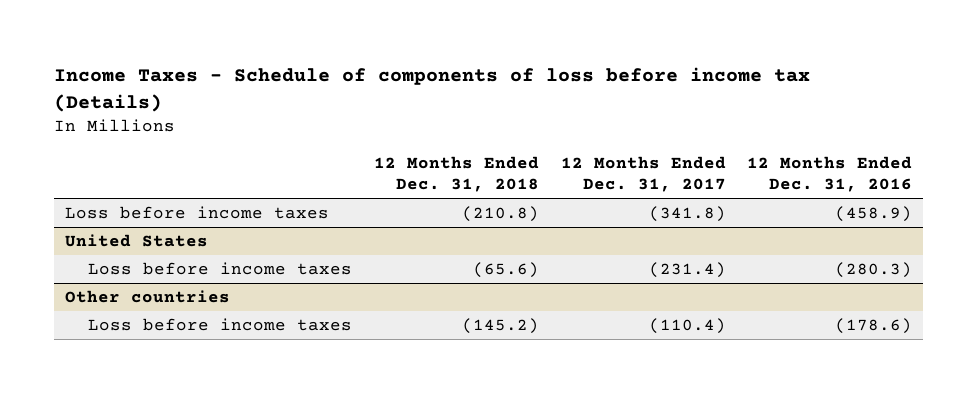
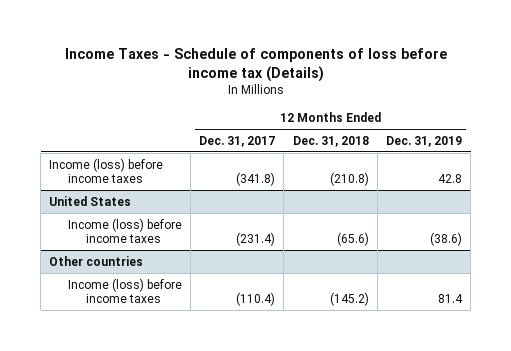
[747,155,913,193] 12 Months Ended Dec. 31, 2016 -> none
none -> [385,135,462,147] Dec. 31, 2019
[64,206,329,220] Loss before income taxes -> [49,157,164,183] Income (loss) before income taxes
[88,262,353,276] Loss before income taxes -> [67,217,182,243] Income (loss) before income taxes
[88,318,353,332] Loss before income taxes -> [67,277,182,303] Income (loss) before income taxes

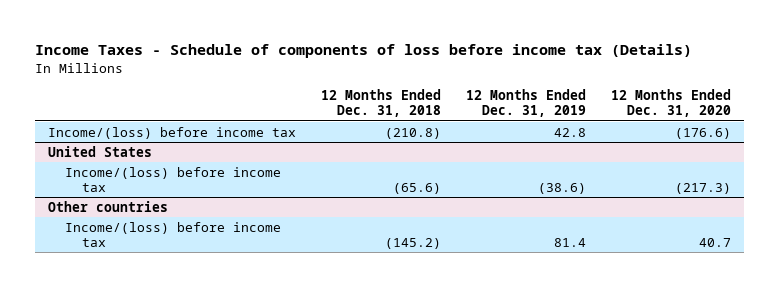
[199,135,276,147] Dec. 31, 2017 -> none
none -> [611,89,732,118] 12 Months Ended Dec. 31, 2020
[49,157,164,183] Income (loss) before income taxes -> [47,126,296,139] Income/(loss) before income tax
[67,217,182,243] Income (loss) before income taxes -> [64,166,281,192] Income/(loss) before income tax
[67,277,182,303] Income (loss) before income taxes -> [64,221,281,247] Income/(loss) before income tax

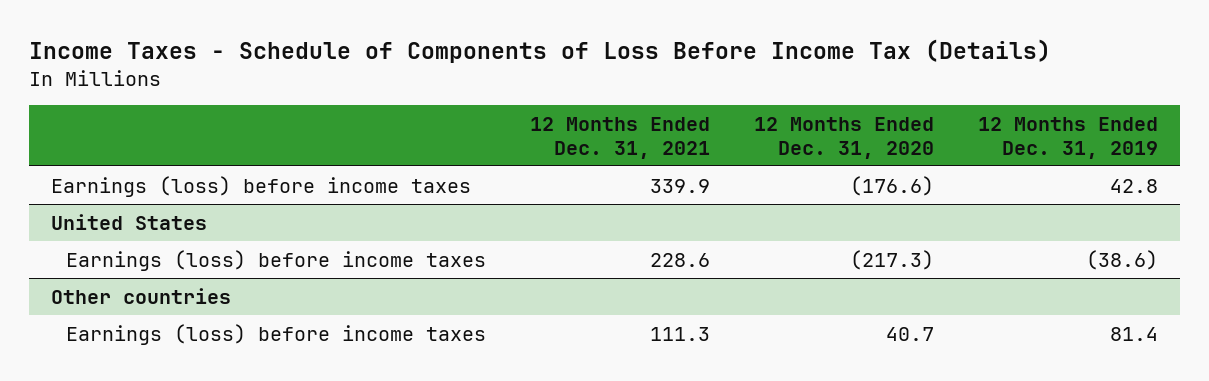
[35,44,693,59] Income Taxes - Schedule of components of loss before income tax (Details) -> [29,39,1052,64] Income Taxes - Schedule of Components of Loss Before Income Tax (Details)
[321,89,442,118] 12 Months Ended Dec. 31, 2018 -> none
none -> [529,116,710,159] 12 Months Ended Dec. 31, 2021
[47,126,296,139] Income/(loss) before income tax -> [51,175,472,197] Earnings (loss) before income taxes
[64,166,281,192] Income/(loss) before income tax -> [65,249,486,271] Earnings (loss) before income taxes
[64,221,281,247] Income/(loss) before income tax -> [65,323,486,345] Earnings (loss) before income taxes

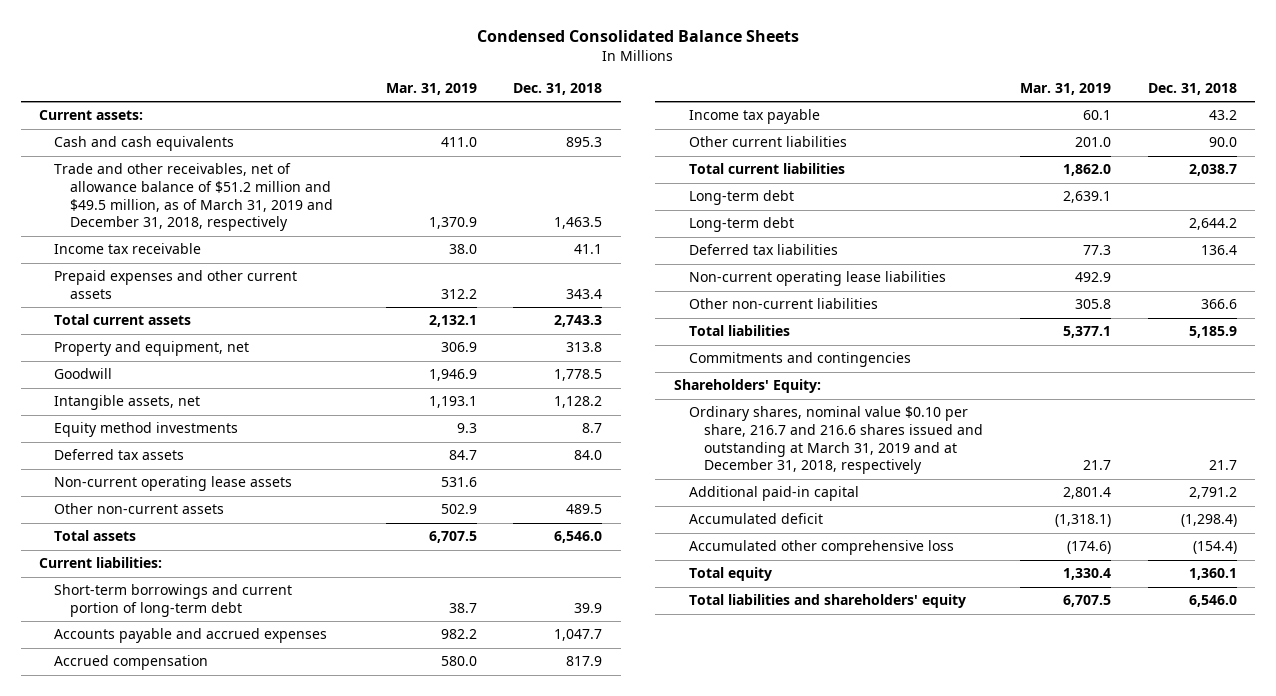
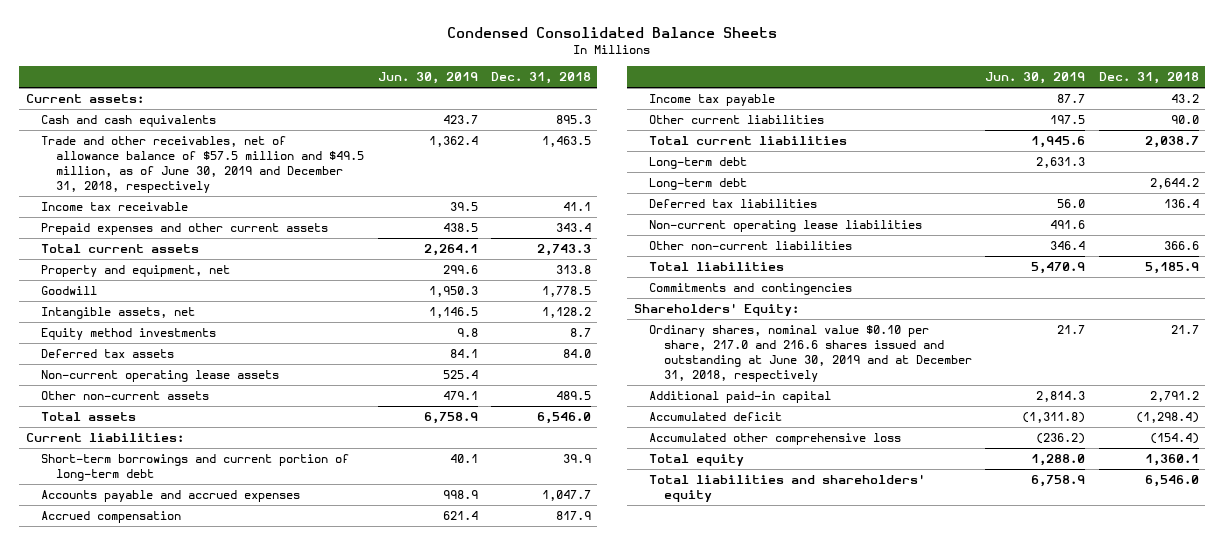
[385,82,477,95] Mar. 31, 2019 -> none
none -> [377,72,478,85] Jun. 30, 2019
[54,163,333,232] Trade and other receivables, net of allowance balance of $51.2 million and $49.5 million, as of March 31, 2019 and December 31, 2018, respectively -> [41,136,365,194] Trade and other receivables, net of allowance balance of $57.5 million and $49.5 million, as of June 30, 2019 and December 31, 2018, respectively
[688,406,984,475] Ordinary shares, nominal value $0.10 per share, 216.7 and 216.6 shares issued and outstanding at March 31, 2019 and at December 31, 2018, respectively -> [649,325,973,383] Ordinary shares, nominal value $0.10 per share, 217.0 and 216.6 shares issued and outstanding at June 30, 2019 and at December 31, 2018, respectively

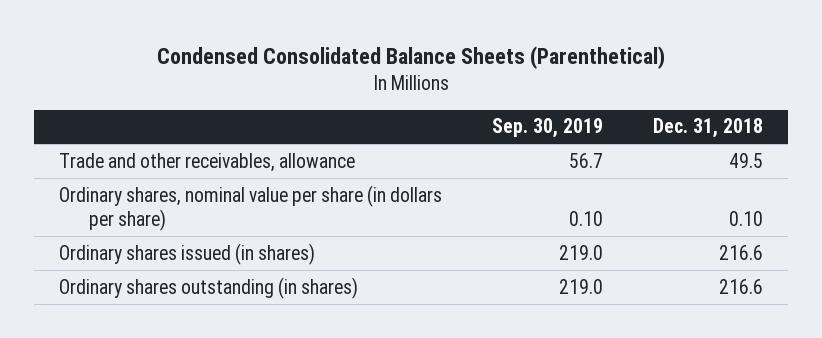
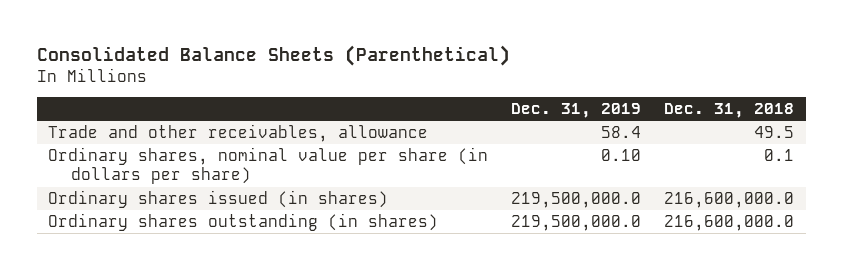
[156,46,665,70] Condensed Consolidated Balance Sheets (Parenthetical) -> [37,44,511,66] Consolidated Balance Sheets (Parenthetical)
[491,118,603,139] Sep. 30, 2019 -> none
none -> [511,103,642,119] Dec. 31, 2019
[728,210,763,226] 0.10 -> [764,149,795,162] 0.1
[718,244,763,260] 216.6 -> [664,192,795,209] 216,600,000.0
[718,278,763,294] 216.6 -> [664,215,795,232] 216,600,000.0

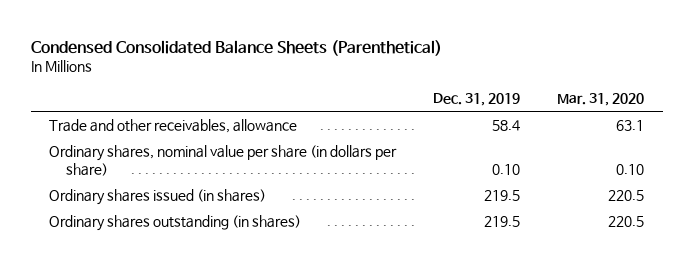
[37,44,511,66] Consolidated Balance Sheets (Parenthetical) -> [30,39,442,56] Condensed Consolidated Balance Sheets (Parenthetical)
[664,103,795,119] Dec. 31, 2018 -> none
none -> [557,93,645,107] Mar. 31, 2020
[511,192,642,209] 219,500,000.0 -> [484,190,521,202] 219.5
[511,215,642,232] 219,500,000.0 -> [484,216,521,228] 219.5

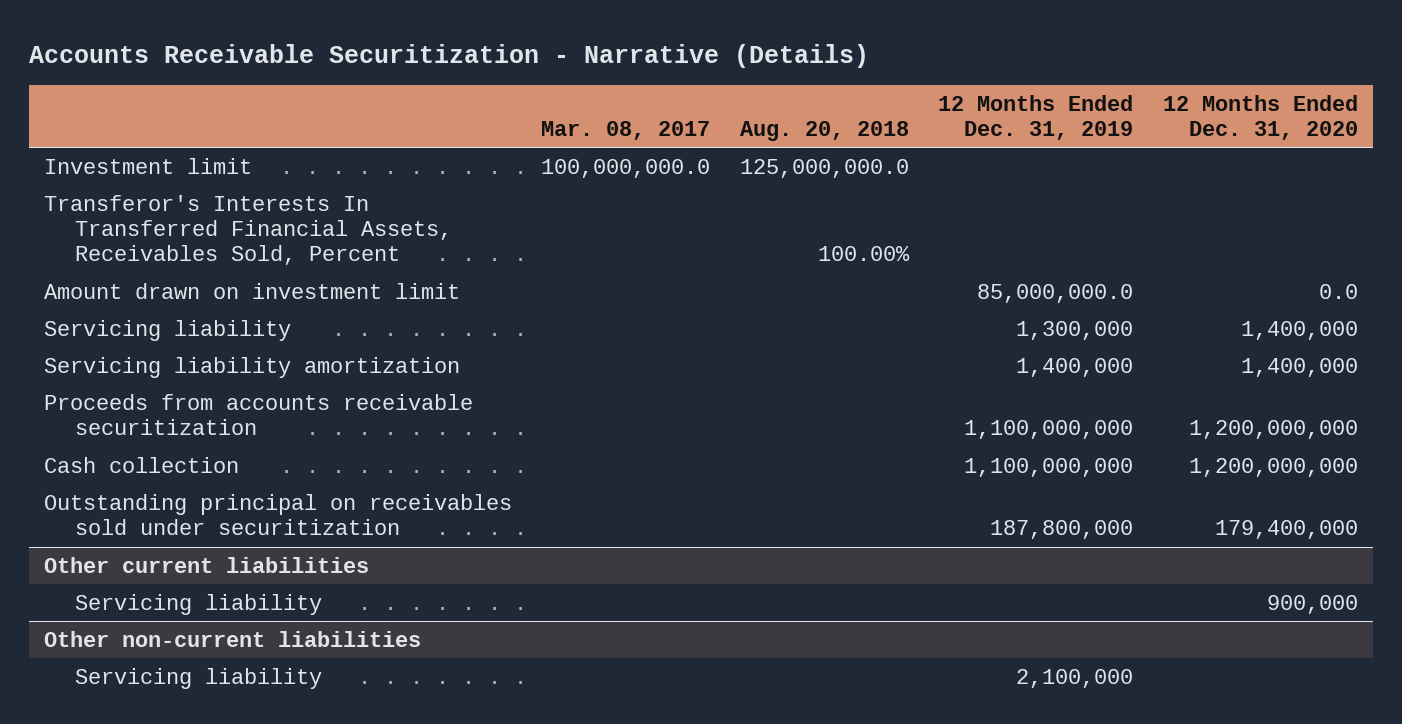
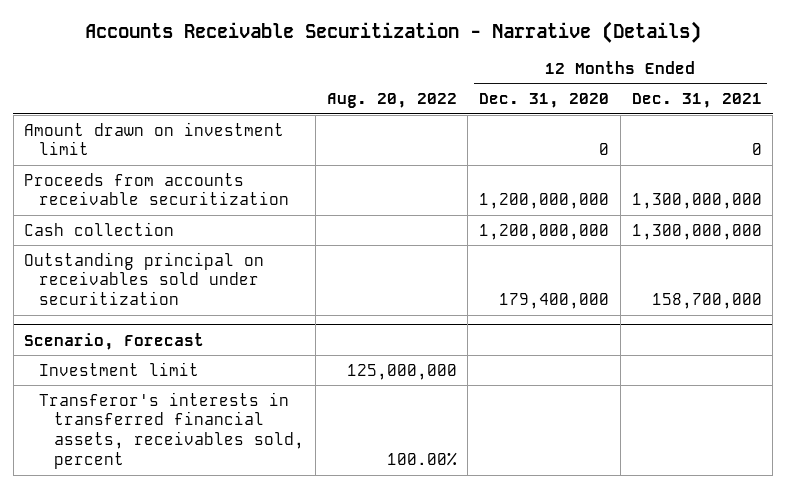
[541,120,711,140] Mar. 08, 2017 -> none
[739,120,909,141] Aug. 20, 2018 -> none
[938,94,1134,140] 12 Months Ended Dec. 31, 2019 -> none
none -> [326,93,457,109] Aug. 20, 2022
none -> [631,93,762,109] Dec. 31, 2021
[43,157,252,174] Investment limit -> none
[43,194,453,266] Transferor's Interests In Transferred Financial Assets, Receivables Sold, Percent -> none
[43,319,291,341] Servicing liability -> none
[43,356,460,378] Servicing liability amortization -> none
[1318,283,1358,299] 0.0 -> [599,143,610,156] 0
[43,556,369,573] Other current liabilities -> none
[75,593,323,615] Servicing liability -> none
[43,630,421,647] Other non-current liabilities -> none
[75,667,323,689] Servicing liability -> none
none -> [24,332,205,350] Scenario, Forecast
none -> [39,361,200,376] Investment limit
none -> [39,391,305,470] Transferor's interests in transferred financial assets, receivables sold, percent

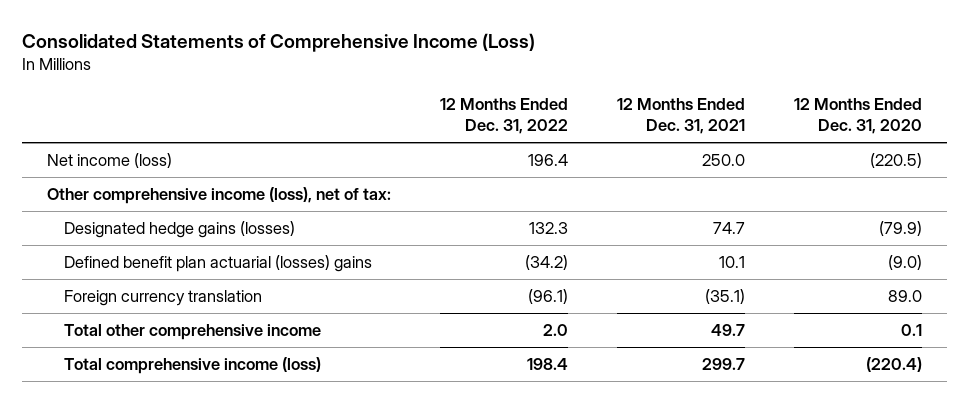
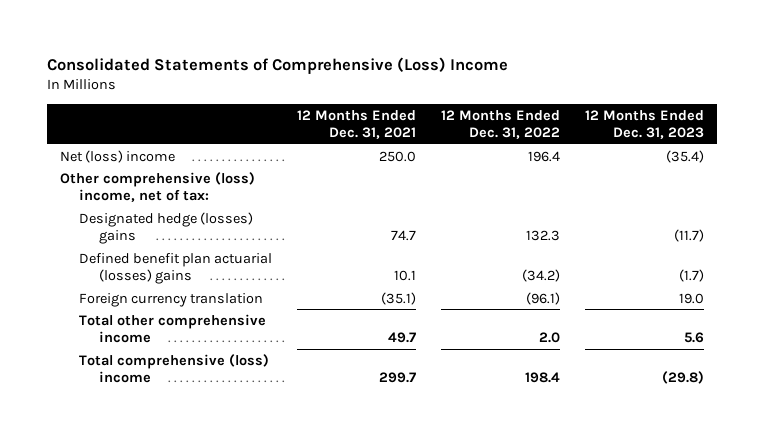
[22,32,536,52] Consolidated Statements of Comprehensive Income (Loss) -> [47,56,509,74] Consolidated Statements of Comprehensive (Loss) Income
[794,97,923,135] 12 Months Ended Dec. 31, 2020 -> none
none -> [585,109,705,140] 12 Months Ended Dec. 31, 2023
[46,153,172,169] Net income (loss) -> [59,149,175,163] Net (loss) income
[46,187,391,205] Other comprehensive income (loss), net of tax: -> [59,171,255,203] Other comprehensive (loss) income, net of tax:
[64,221,296,239] Designated hedge gains (losses) -> [79,211,254,245] Designated hedge (losses) gains
[64,357,322,375] Total comprehensive income (loss) -> [79,353,270,384] Total comprehensive (loss) income

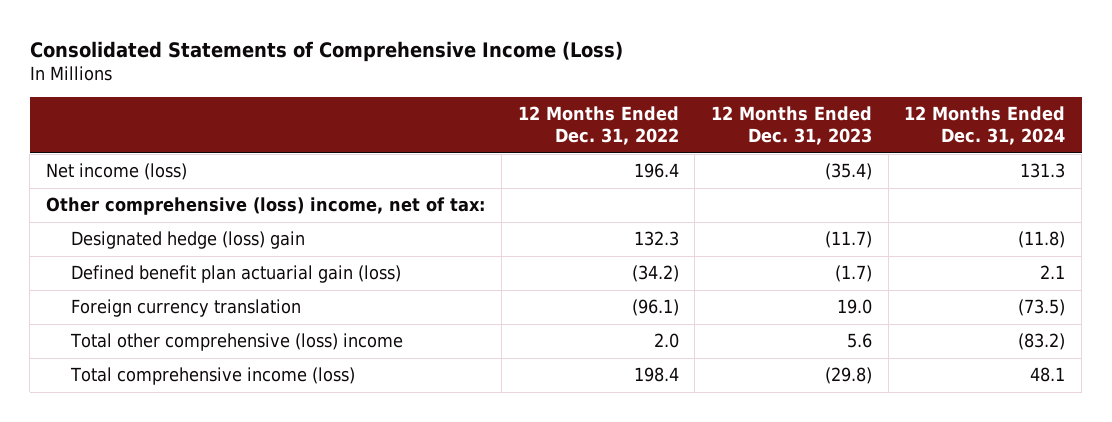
[47,56,509,74] Consolidated Statements of Comprehensive (Loss) Income -> [29,40,623,62] Consolidated Statements of Comprehensive Income (Loss)
[297,109,417,140] 12 Months Ended Dec. 31, 2021 -> none
none -> [904,106,1066,146] 12 Months Ended Dec. 31, 2024
[59,149,175,163] Net (loss) income -> [46,163,188,181] Net income (loss)
[79,211,254,245] Designated hedge (losses) gains -> [71,231,306,250] Designated hedge (loss) gain
[79,252,273,285] Defined benefit plan actuarial (losses) gains -> [71,265,402,284] Defined benefit plan actuarial gain (loss)
[79,313,267,344] Total other comprehensive income -> [70,333,404,352] Total other comprehensive (loss) income
[79,353,270,384] Total comprehensive (loss) income -> [70,367,356,386] Total comprehensive income (loss)

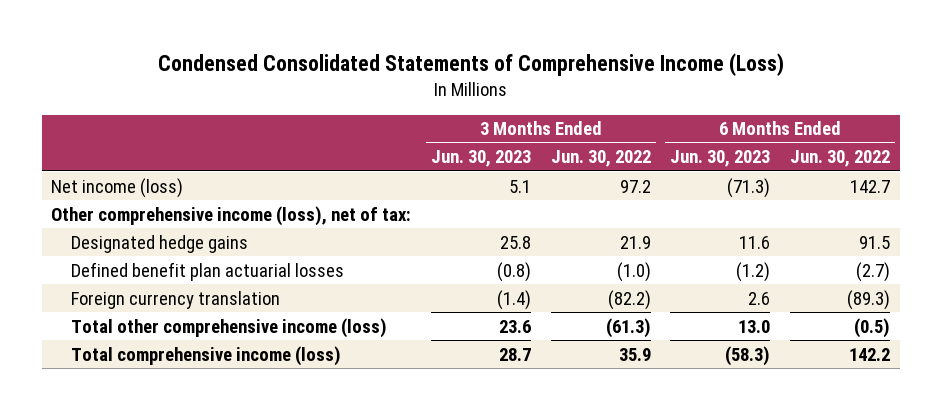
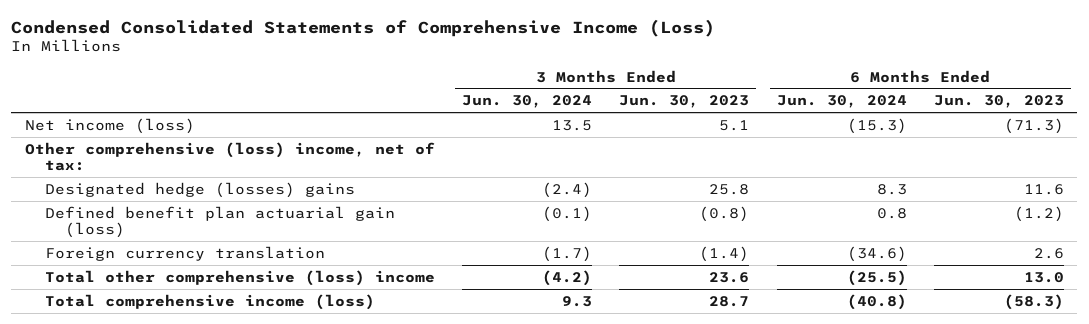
[550,150,651,168] Jun. 30, 2022 -> none
[789,150,890,168] Jun. 30, 2022 -> none
none -> [462,95,593,109] Jun. 30, 2024
none -> [776,95,907,109] Jun. 30, 2024
[51,205,412,226] Other comprehensive income (loss), net of tax: -> [24,141,435,172] Other comprehensive (loss) income, net of tax:
[71,234,249,253] Designated hedge gains -> [45,181,356,198] Designated hedge (losses) gains
[71,261,345,281] Defined benefit plan actuarial losses -> [45,205,396,239] Defined benefit plan actuarial gain (loss)
[71,317,388,338] Total other comprehensive income (loss) -> [45,269,436,286] Total other comprehensive (loss) income

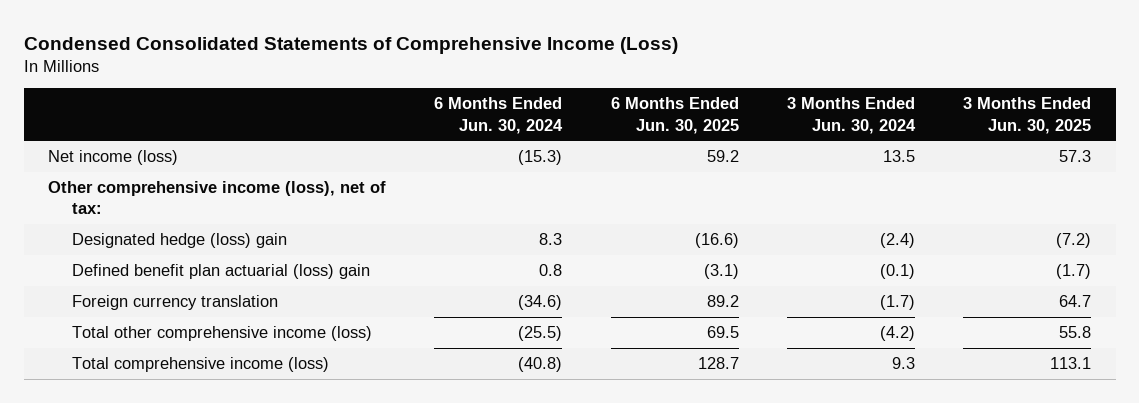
[619,95,750,109] Jun. 30, 2023 -> none
[933,95,1064,109] Jun. 30, 2023 -> none
none -> [610,97,739,134] 6 Months Ended Jun. 30, 2025
none -> [963,97,1092,134] 3 Months Ended Jun. 30, 2025
[24,141,435,172] Other comprehensive (loss) income, net of tax: -> [48,180,387,215] Other comprehensive income (loss), net of tax:
[45,181,356,198] Designated hedge (losses) gains -> [72,232,288,248] Designated hedge (loss) gain
[45,205,396,239] Defined benefit plan actuarial gain (loss) -> [72,263,371,279] Defined benefit plan actuarial (loss) gain
[45,269,436,286] Total other comprehensive (loss) income -> [72,325,373,341] Total other comprehensive income (loss)

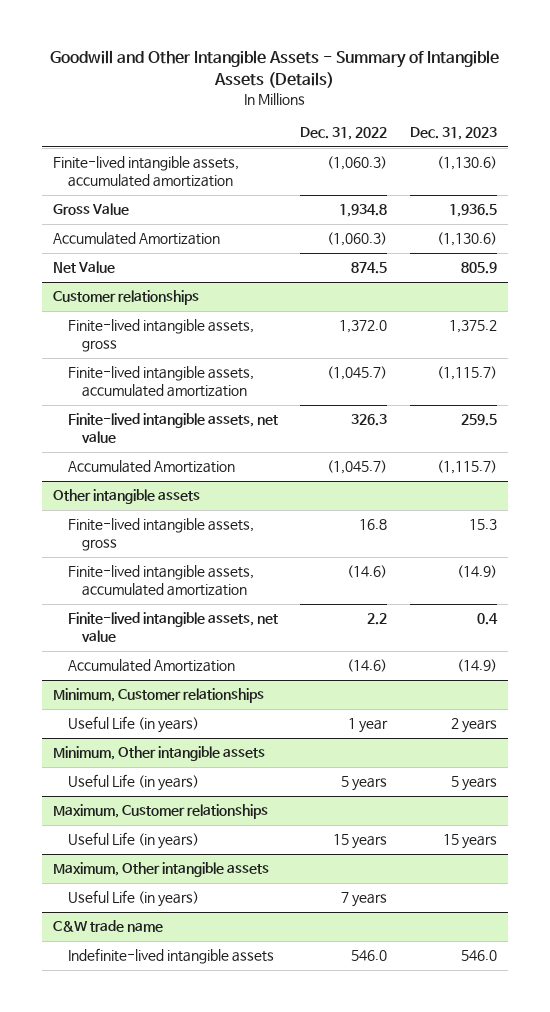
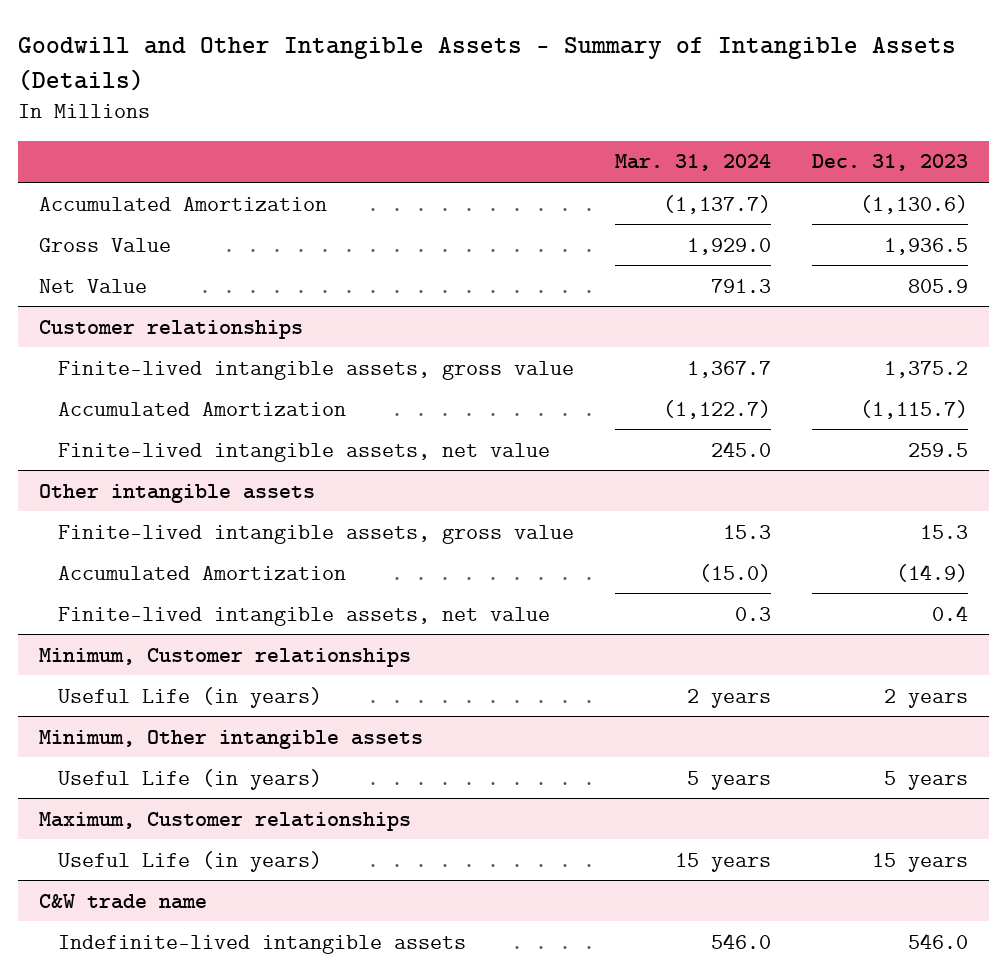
[300,127,388,141] Dec. 31, 2022 -> none
none -> [615,154,772,172] Mar. 31, 2024
[53,156,240,188] Finite-lived intangible assets, accumulated amortization -> none
[53,203,130,216] Gross Value -> [38,237,171,252] Gross Value
[67,366,254,398] Finite-lived intangible assets, accumulated amortization -> none
[67,319,254,353] Finite-lived intangible assets, gross -> [58,360,575,380] Finite-lived intangible assets, gross value
[67,413,278,444] Finite-lived intangible assets, net value -> [58,442,551,462] Finite-lived intangible assets, net value
[67,565,254,597] Finite-lived intangible assets, accumulated amortization -> none
[67,518,254,552] Finite-lived intangible assets, gross -> [58,524,575,544] Finite-lived intangible assets, gross value
[67,612,278,643] Finite-lived intangible assets, net value -> [58,606,551,626] Finite-lived intangible assets, net value
[53,862,270,878] Maximum, Other intangible assets -> none
[67,890,199,908] Useful Life (in years) -> none

